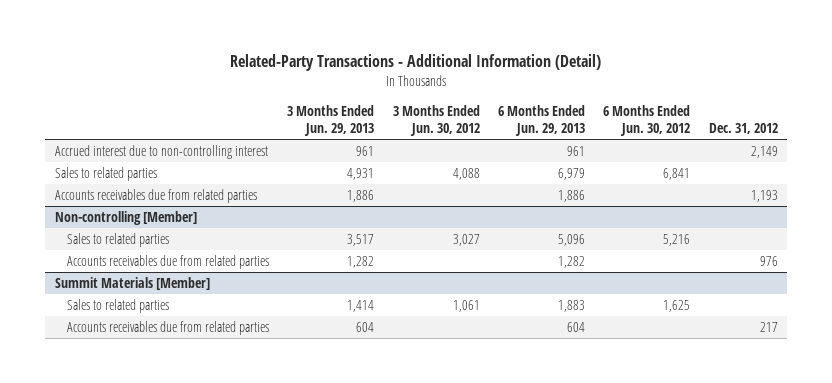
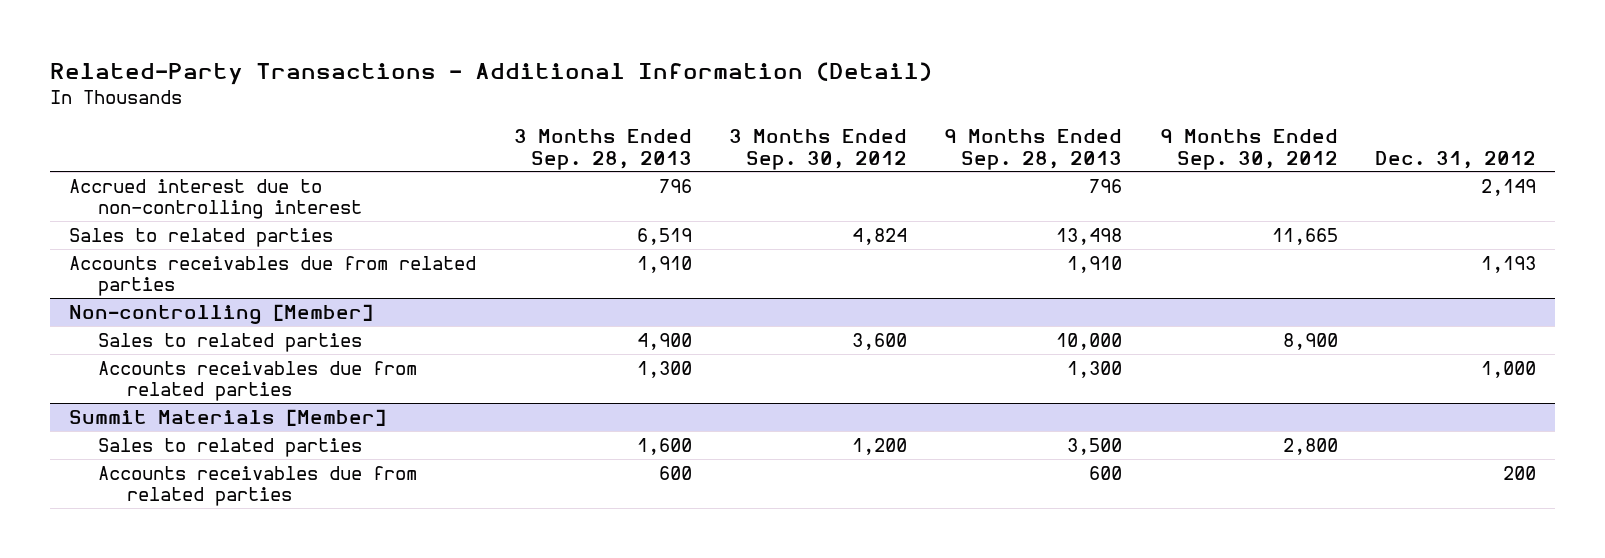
[287,105,375,136] 3 Months Ended Jun. 29, 2013 -> none
[392,105,480,136] 3 Months Ended Jun. 30, 2012 -> none
[498,105,586,136] 6 Months Ended Jun. 29, 2013 -> none
[603,105,691,136] 6 Months Ended Jun. 30, 2012 -> none
none -> [513,129,692,170] 3 Months Ended Sep. 28, 2013
none -> [728,129,907,170] 3 Months Ended Sep. 30, 2012
none -> [944,129,1123,170] 9 Months Ended Sep. 28, 2013
none -> [1159,129,1338,170] 9 Months Ended Sep. 30, 2012
[759,256,778,267] 976 -> [1481,360,1537,378] 1,000
[759,322,778,333] 217 -> [1503,465,1537,480] 200

